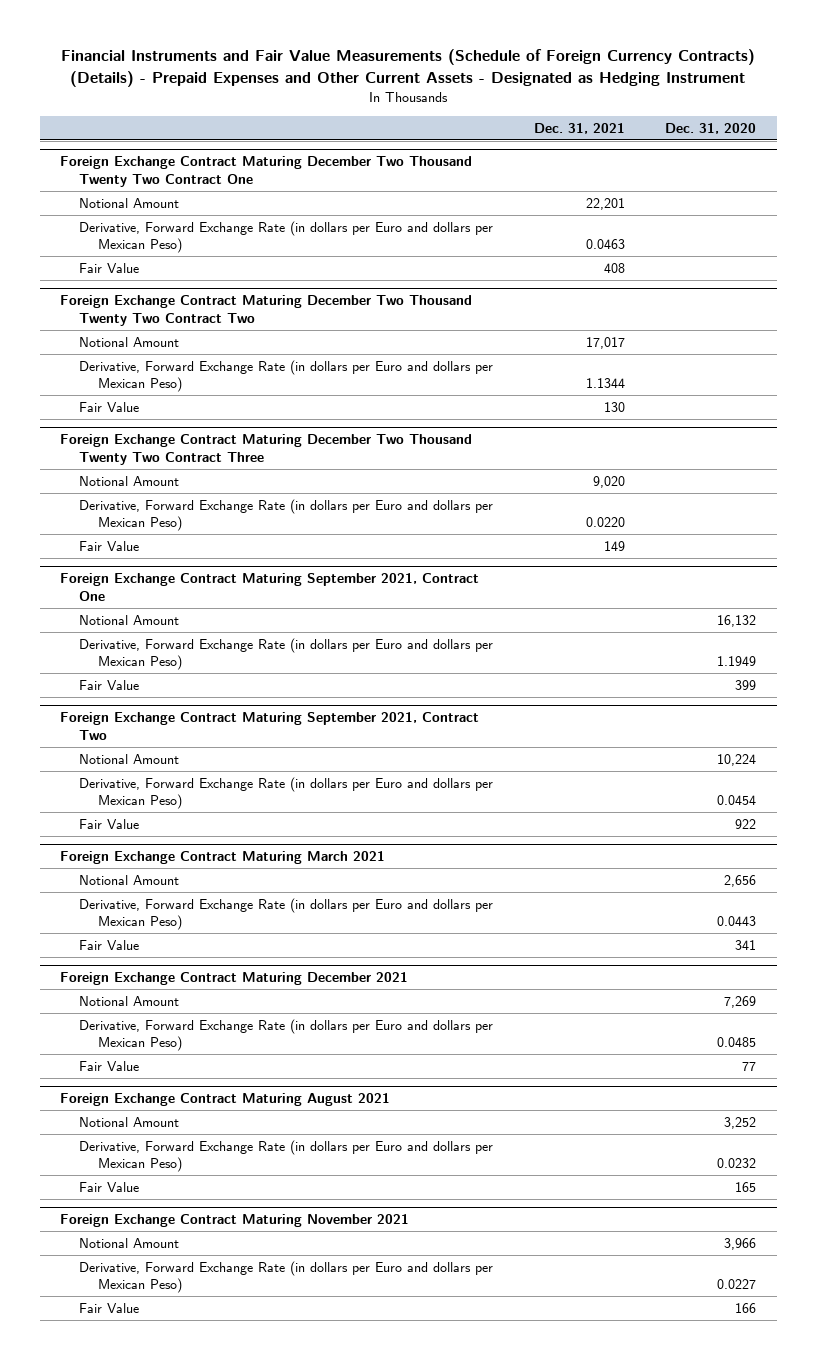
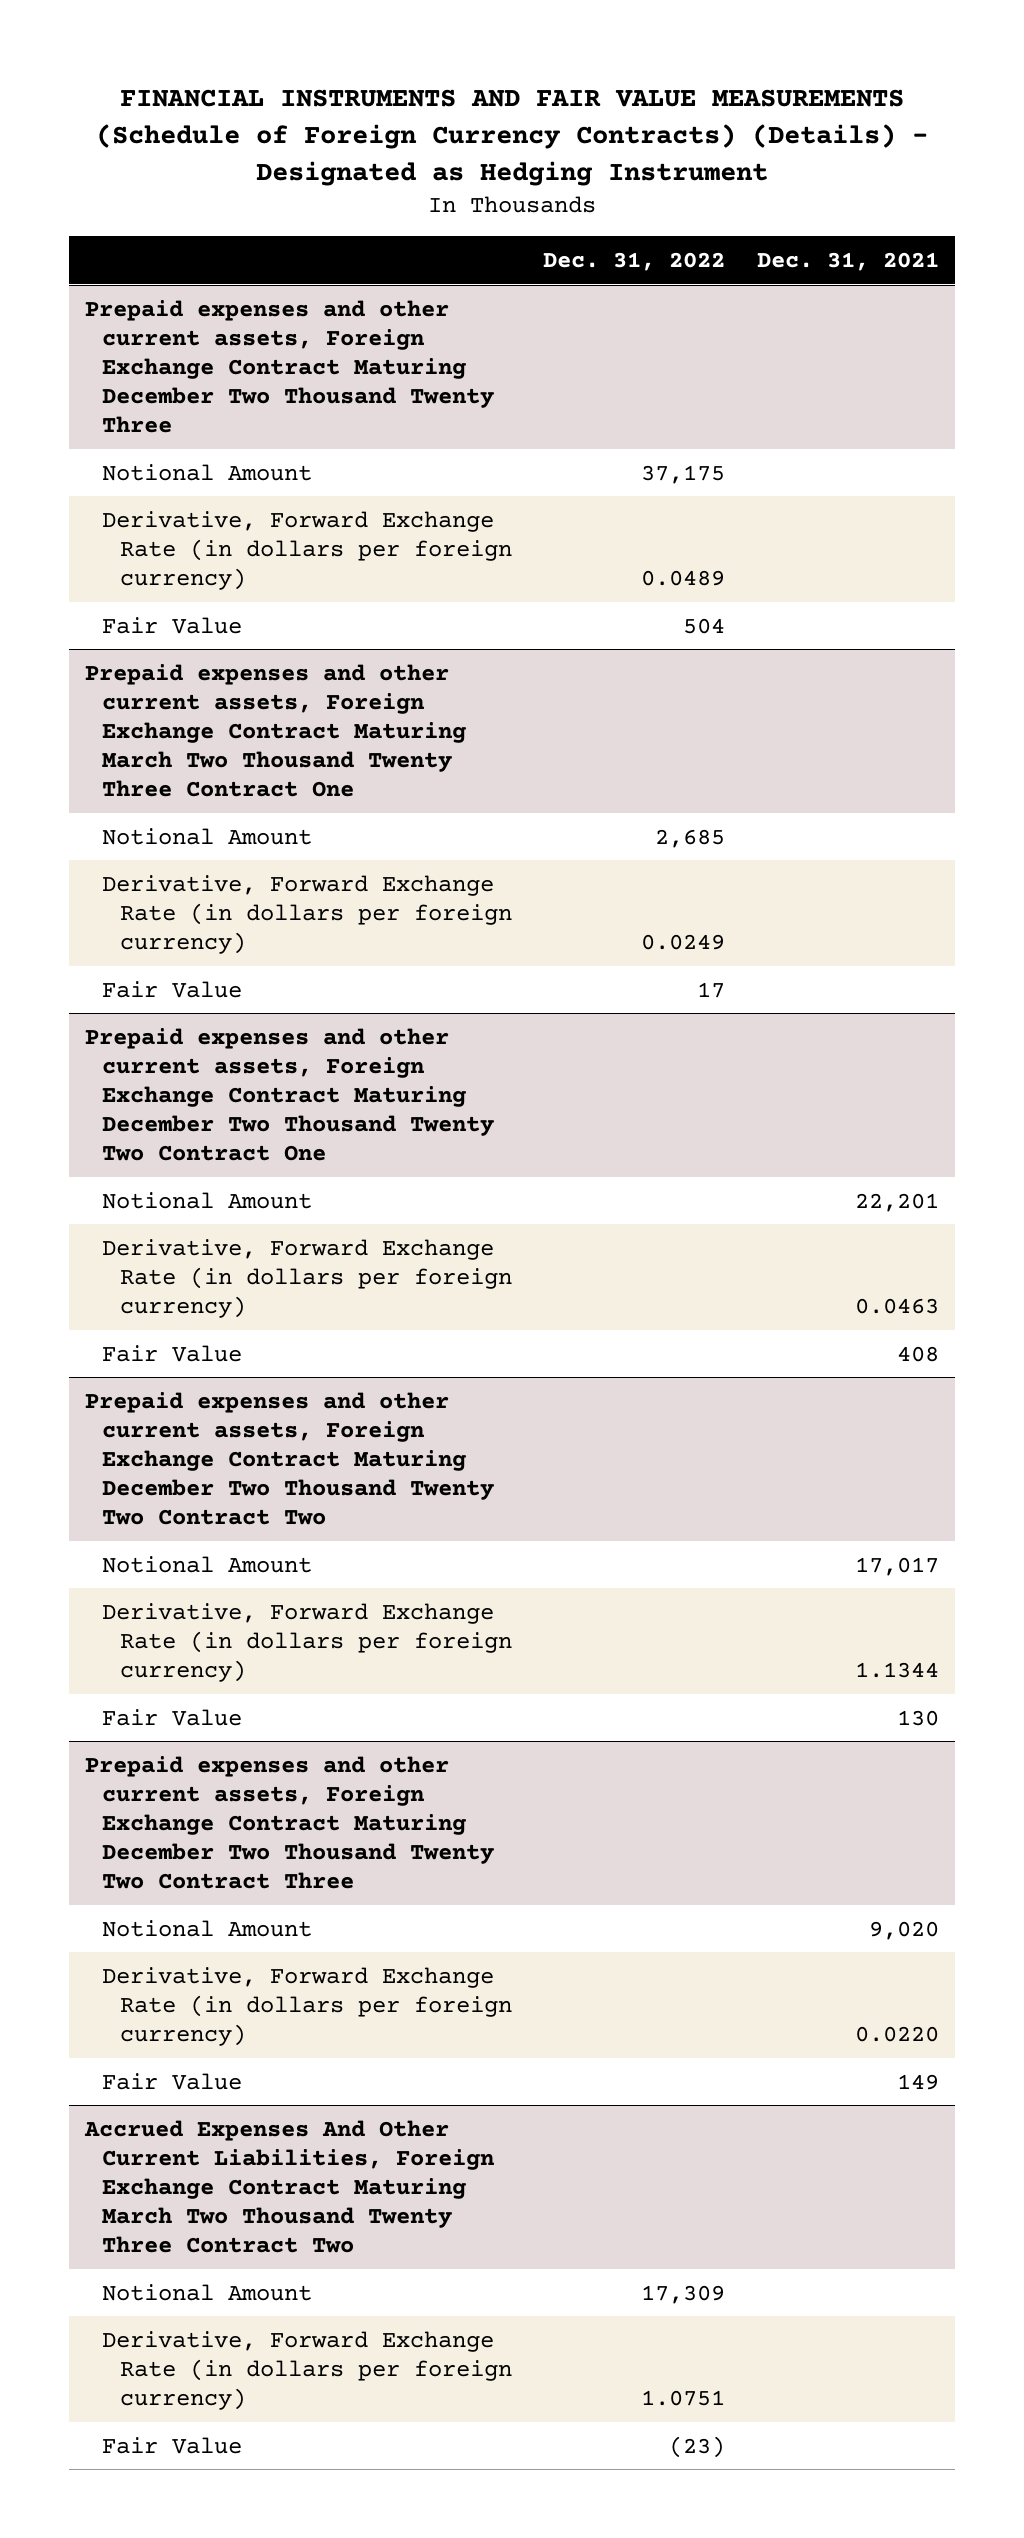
[61,49,756,88] Financial Instruments and Fair Value Measurements (Schedule of Foreign Currency Contracts) (Details) - Prepaid Expenses and Other Current Assets - Designated as Hedging Instrument -> [96,89,929,187] FINANCIAL INSTRUMENTS AND FAIR VALUE MEASUREMENTS (Schedule of Foreign Currency Contracts) (Details) - Designated as Hedging Instrument
[665,122,757,134] Dec. 31, 2020 -> none
none -> [543,251,726,271] Dec. 31, 2022
none -> [85,299,495,434] Prepaid expenses and other current assets, Foreign Exchange Contract Maturing December Two Thousand Twenty Three
none -> [102,463,313,481] Notional Amount
none -> [102,510,512,590] Derivative, Forward Exchange Rate (in dollars per foreign currency)
none -> [102,616,243,634] Fair Value
none -> [85,663,467,798] Prepaid expenses and other current assets, Foreign Exchange Contract Maturing March Two Thousand Twenty Three Contract One
none -> [102,827,313,845] Notional Amount
none -> [102,874,512,954] Derivative, Forward Exchange Rate (in dollars per foreign currency)
none -> [102,980,243,998] Fair Value
[60,156,473,187] Foreign Exchange Contract Maturing December Two Thousand Twenty Two Contract One -> [85,1027,495,1162] Prepaid expenses and other current assets, Foreign Exchange Contract Maturing December Two Thousand Twenty Two Contract One
[78,220,493,254] Derivative, Forward Exchange Rate (in dollars per Euro and dollars per Mexican Peso) -> [102,1238,512,1318] Derivative, Forward Exchange Rate (in dollars per foreign currency)
[60,295,473,326] Foreign Exchange Contract Maturing December Two Thousand Twenty Two Contract Two -> [85,1391,495,1526] Prepaid expenses and other current assets, Foreign Exchange Contract Maturing December Two Thousand Twenty Two Contract Two
[78,359,493,393] Derivative, Forward Exchange Rate (in dollars per Euro and dollars per Mexican Peso) -> [102,1602,512,1682] Derivative, Forward Exchange Rate (in dollars per foreign currency)
[60,434,473,465] Foreign Exchange Contract Maturing December Two Thousand Twenty Two Contract Three -> [85,1755,495,1890] Prepaid expenses and other current assets, Foreign Exchange Contract Maturing December Two Thousand Twenty Two Contract Three
[78,498,493,532] Derivative, Forward Exchange Rate (in dollars per Euro and dollars per Mexican Peso) -> [102,1966,512,2046] Derivative, Forward Exchange Rate (in dollars per foreign currency)
[60,573,480,601] Foreign Exchange Contract Maturing September 2021, Contract One -> none
[78,614,179,625] Notional Amount -> none
[78,637,493,671] Derivative, Forward Exchange Rate (in dollars per Euro and dollars per Mexican Peso) -> none
[78,679,139,690] Fair Value -> none
[60,712,480,740] Foreign Exchange Contract Maturing September 2021, Contract Two -> none
[78,753,179,764] Notional Amount -> none
[78,776,493,810] Derivative, Forward Exchange Rate (in dollars per Euro and dollars per Mexican Peso) -> none
[78,818,139,829] Fair Value -> none
[60,851,386,865] Foreign Exchange Contract Maturing March 2021 -> none
[78,874,179,885] Notional Amount -> none
[78,897,493,931] Derivative, Forward Exchange Rate (in dollars per Euro and dollars per Mexican Peso) -> none
[78,939,139,950] Fair Value -> none
[60,972,409,986] Foreign Exchange Contract Maturing December 2021 -> none
[78,995,179,1006] Notional Amount -> none
[78,1018,493,1052] Derivative, Forward Exchange Rate (in dollars per Euro and dollars per Mexican Peso) -> none
[78,1060,139,1071] Fair Value -> none
[60,1093,391,1107] Foreign Exchange Contract Maturing August 2021 -> none
[78,1116,179,1127] Notional Amount -> none
[78,1139,493,1173] Derivative, Forward Exchange Rate (in dollars per Euro and dollars per Mexican Peso) -> none
[78,1181,139,1192] Fair Value -> none
[60,1214,410,1228] Foreign Exchange Contract Maturing November 2021 -> none
[78,1237,179,1248] Notional Amount -> none
[78,1260,493,1294] Derivative, Forward Exchange Rate (in dollars per Euro and dollars per Mexican Peso) -> none
[78,1302,139,1313] Fair Value -> none
none -> [84,2119,496,2254] Accrued Expenses And Other Current Liabilities, Foreign Exchange Contract Maturing March Two Thousand Twenty Three Contract Two
none -> [102,2283,313,2301] Notional Amount
none -> [102,2330,512,2410] Derivative, Forward Exchange Rate (in dollars per foreign currency)
none -> [102,2436,243,2454] Fair Value

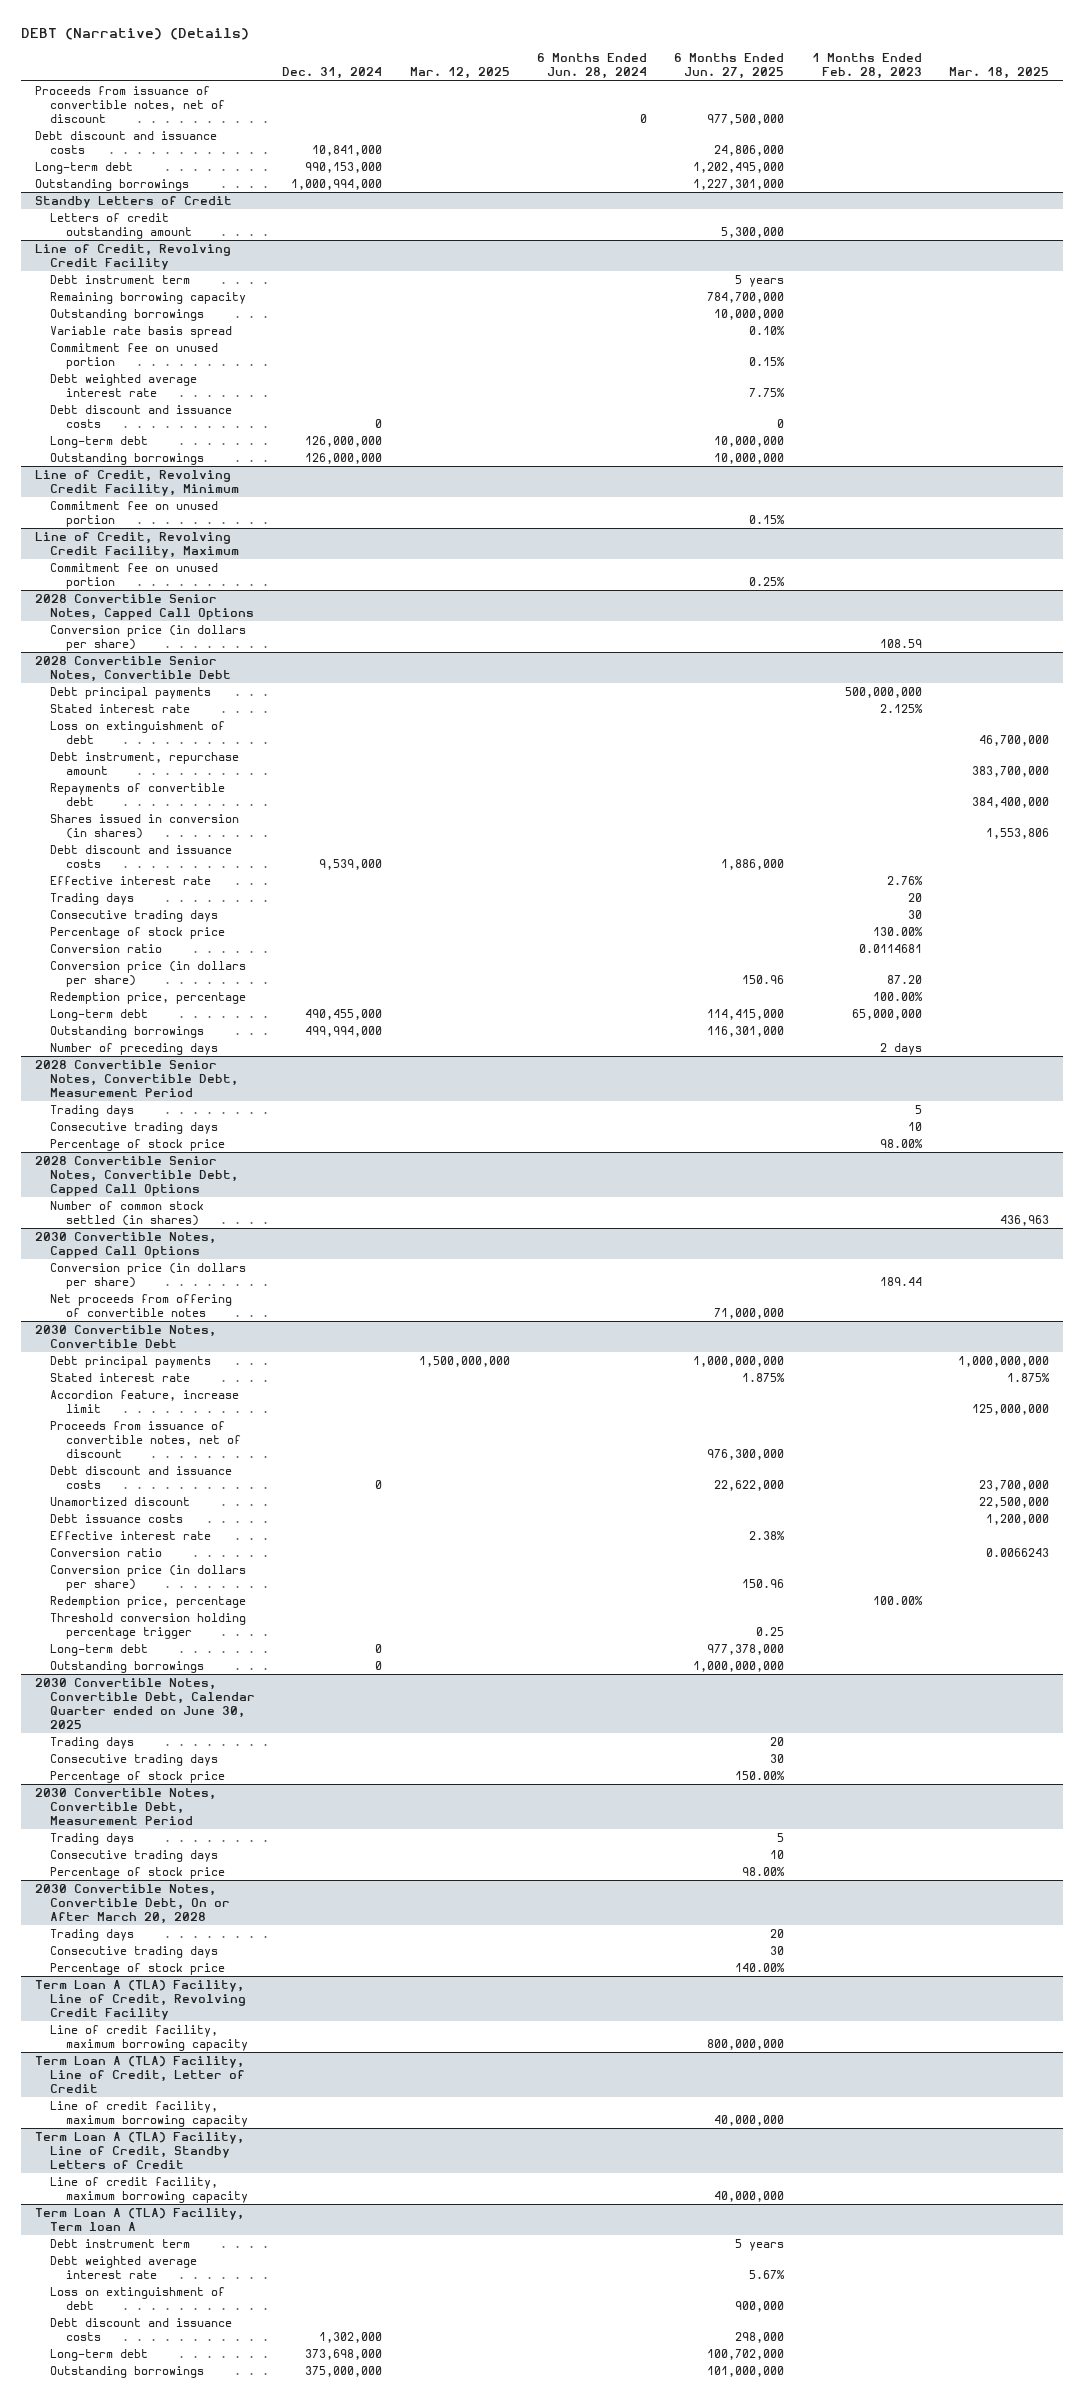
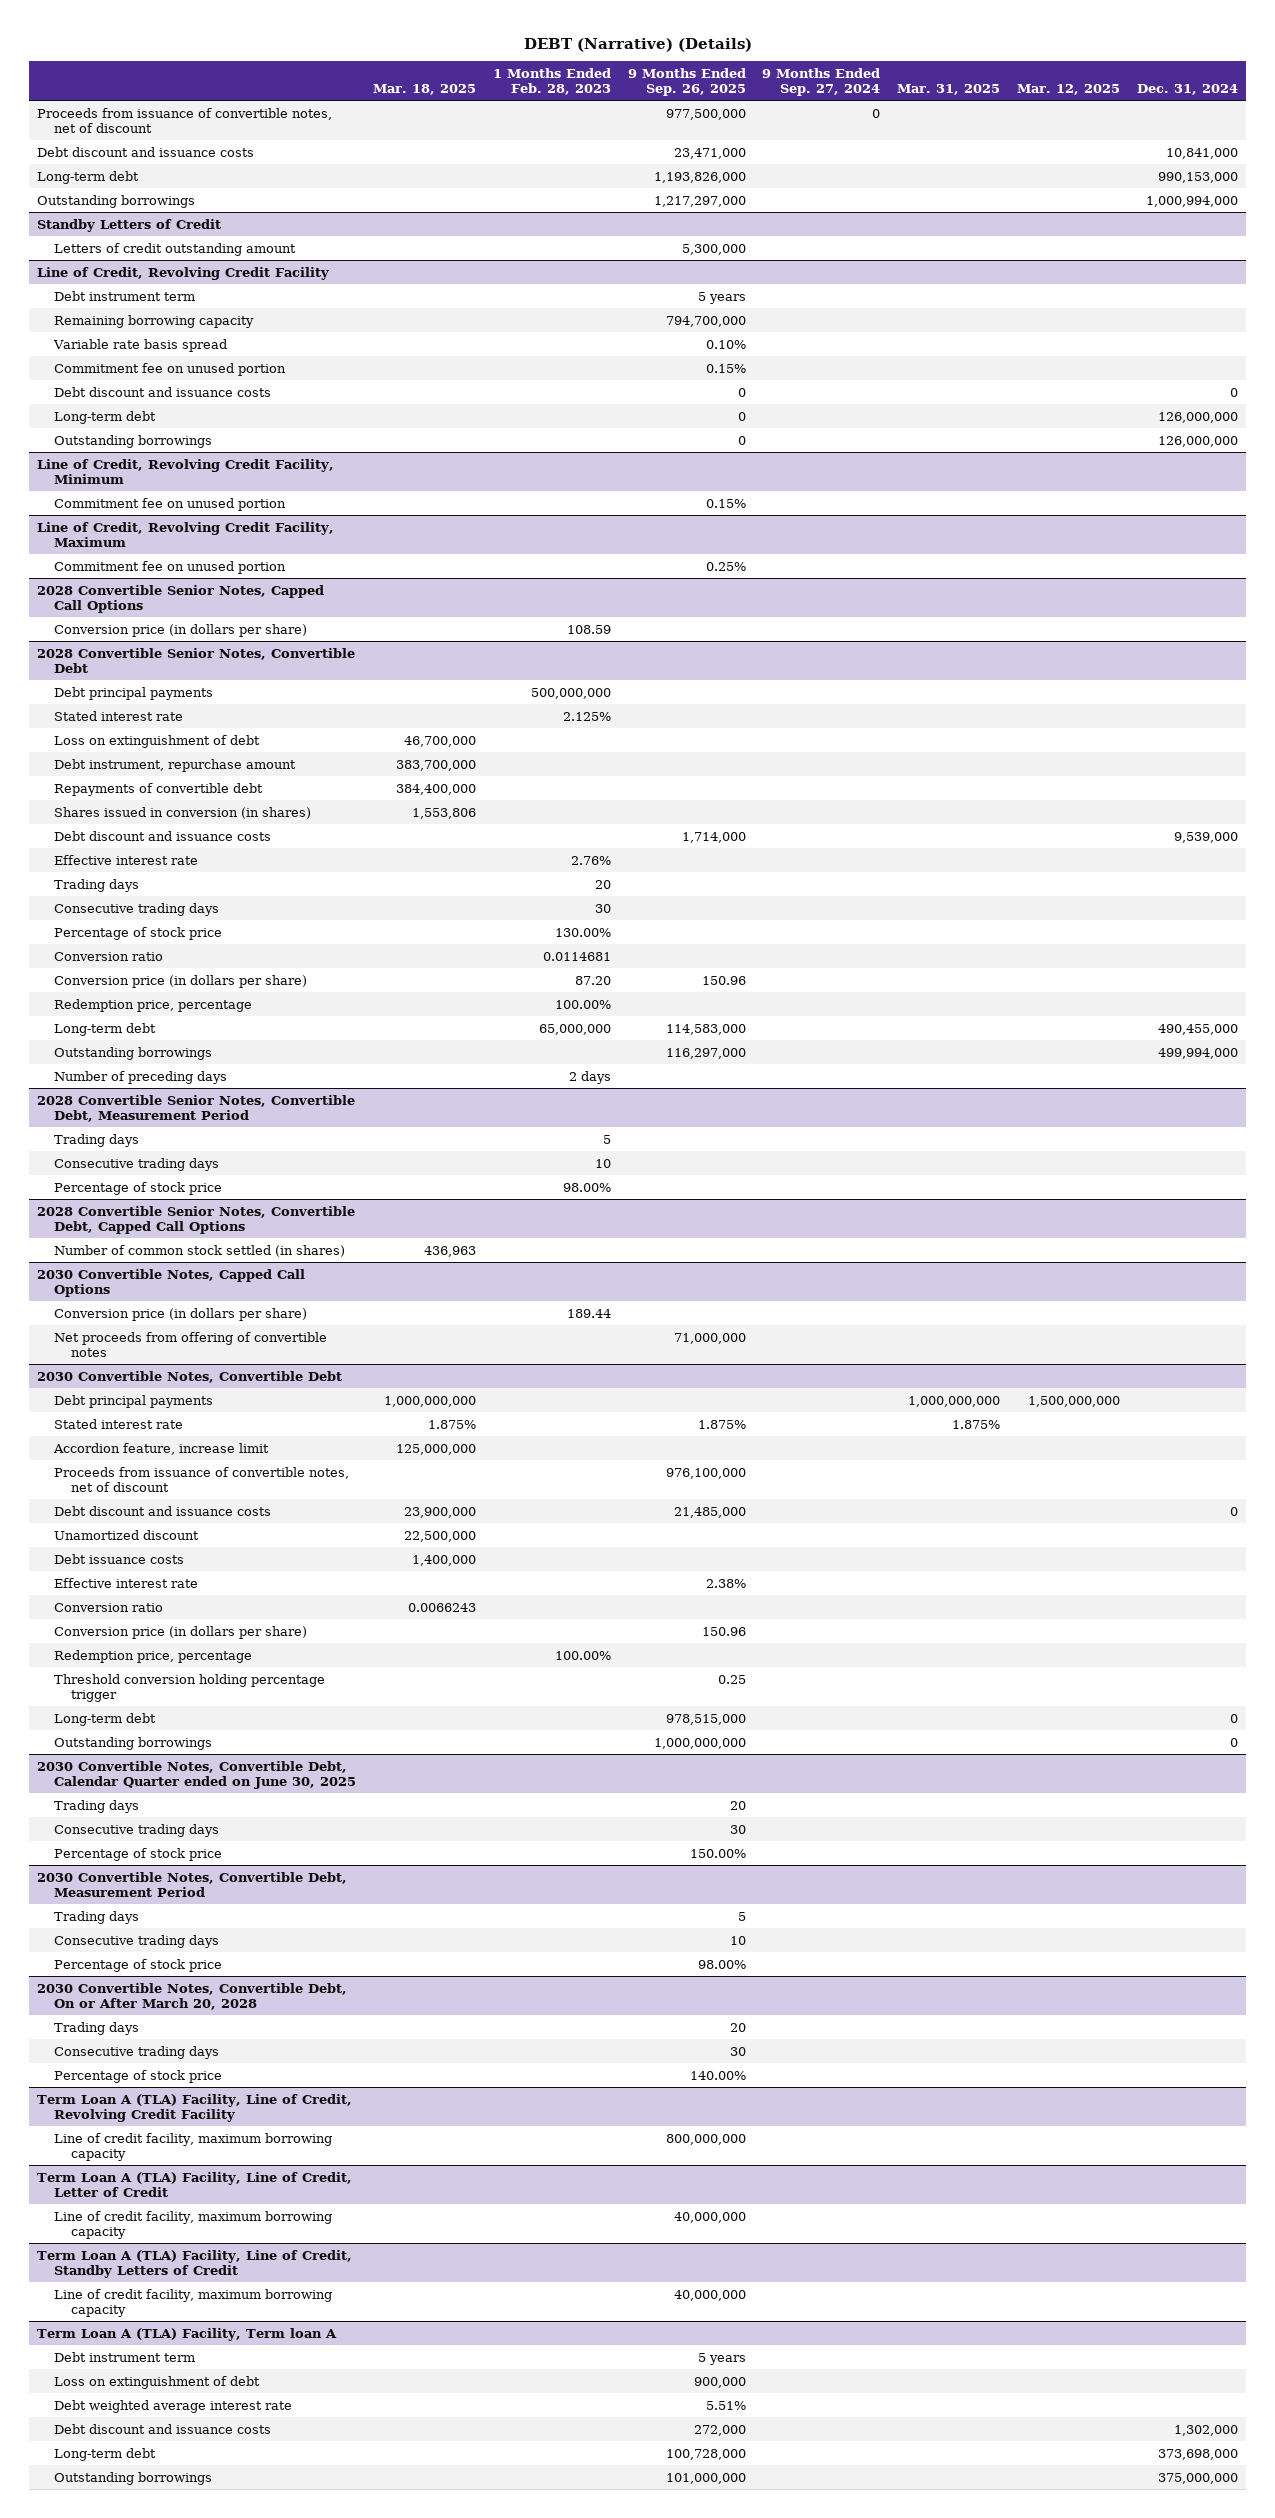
[537,53,648,80] 6 Months Ended Jun. 28, 2024 -> none
[674,53,785,80] 6 Months Ended Jun. 27, 2025 -> none
none -> [627,68,746,96] 9 Months Ended Sep. 26, 2025
none -> [762,68,881,96] 9 Months Ended Sep. 27, 2024
none -> [897,83,1001,95] Mar. 31, 2025
[50,308,205,321] Outstanding borrowings -> none
[50,373,198,397] Debt weighted average interest rate -> none
[979,1479,1050,1491] 23,700,000 -> [404,1506,477,1518] 23,900,000
[986,1513,1050,1525] 1,200,000 -> [412,1554,477,1566] 1,400,000
[50,2255,198,2279] Debt weighted average interest rate -> [54,2399,293,2413] Debt weighted average interest rate

